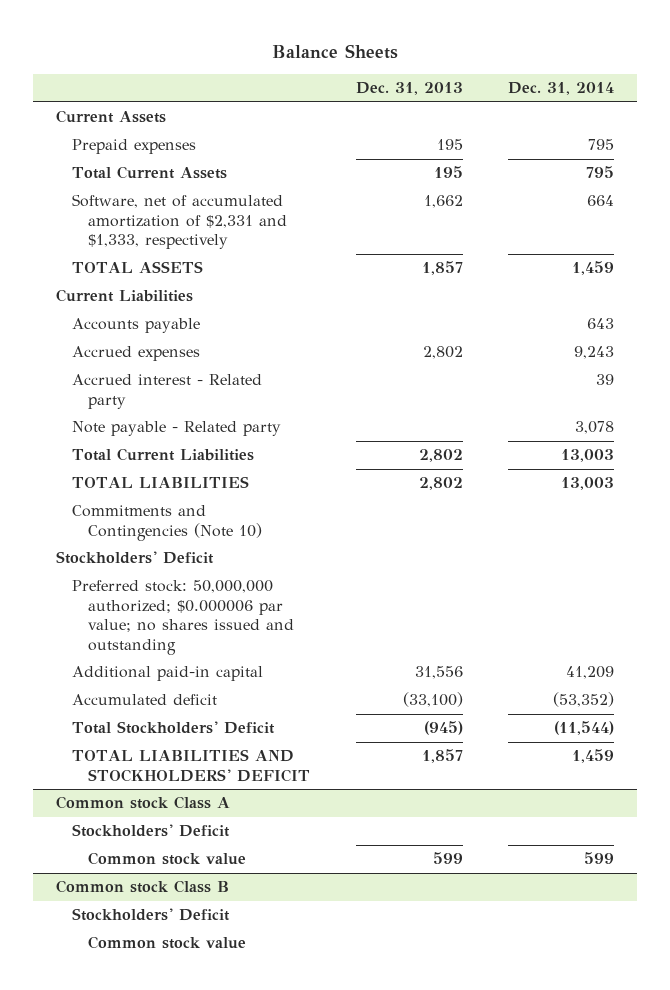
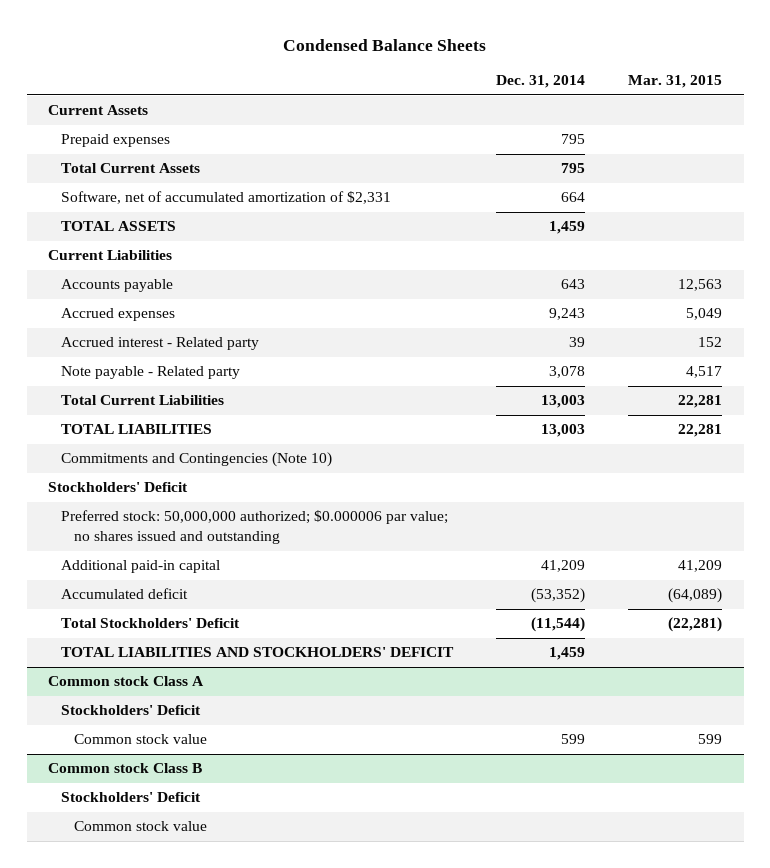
[271,43,398,59] Balance Sheets -> [283,38,487,51] Condensed Balance Sheets
[355,82,463,96] Dec. 31, 2013 -> none
none -> [628,75,723,89] Mar. 31, 2015
[71,194,288,250] Software, net of accumulated amortization of $2,331 and $1,333, respectively -> [61,191,392,205] Software, net of accumulated amortization of $2,331

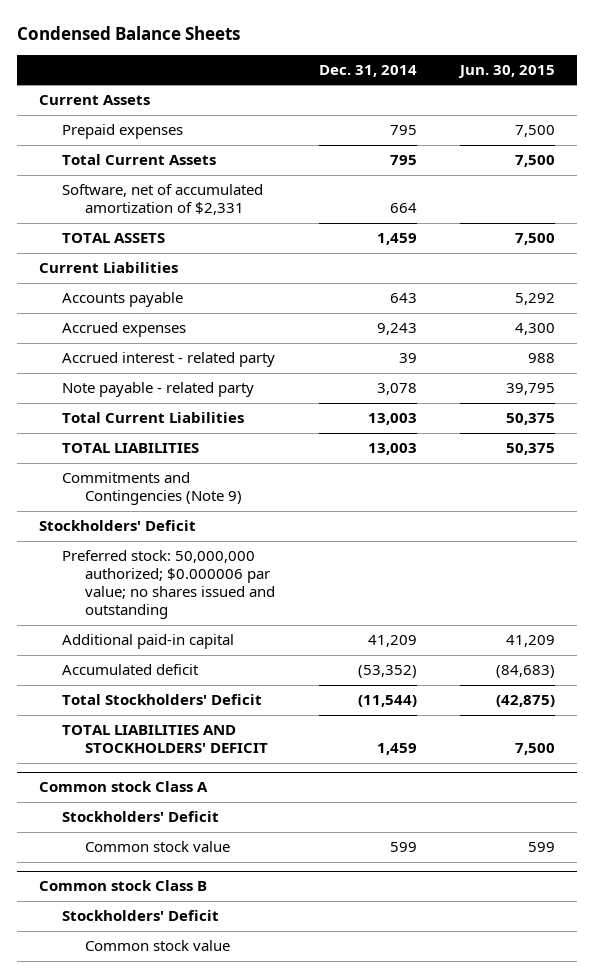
[628,75,723,89] Mar. 31, 2015 -> none
none -> [458,64,556,78] Jun. 30, 2015
[61,337,260,351] Accrued interest - Related party -> [61,352,275,368] Accrued interest - related party
[61,366,241,380] Note payable - Related party -> [61,382,254,398] Note payable - related party
[61,452,333,468] Commitments and Contingencies (Note 10) -> [61,472,243,506] Commitments and Contingencies (Note 9)

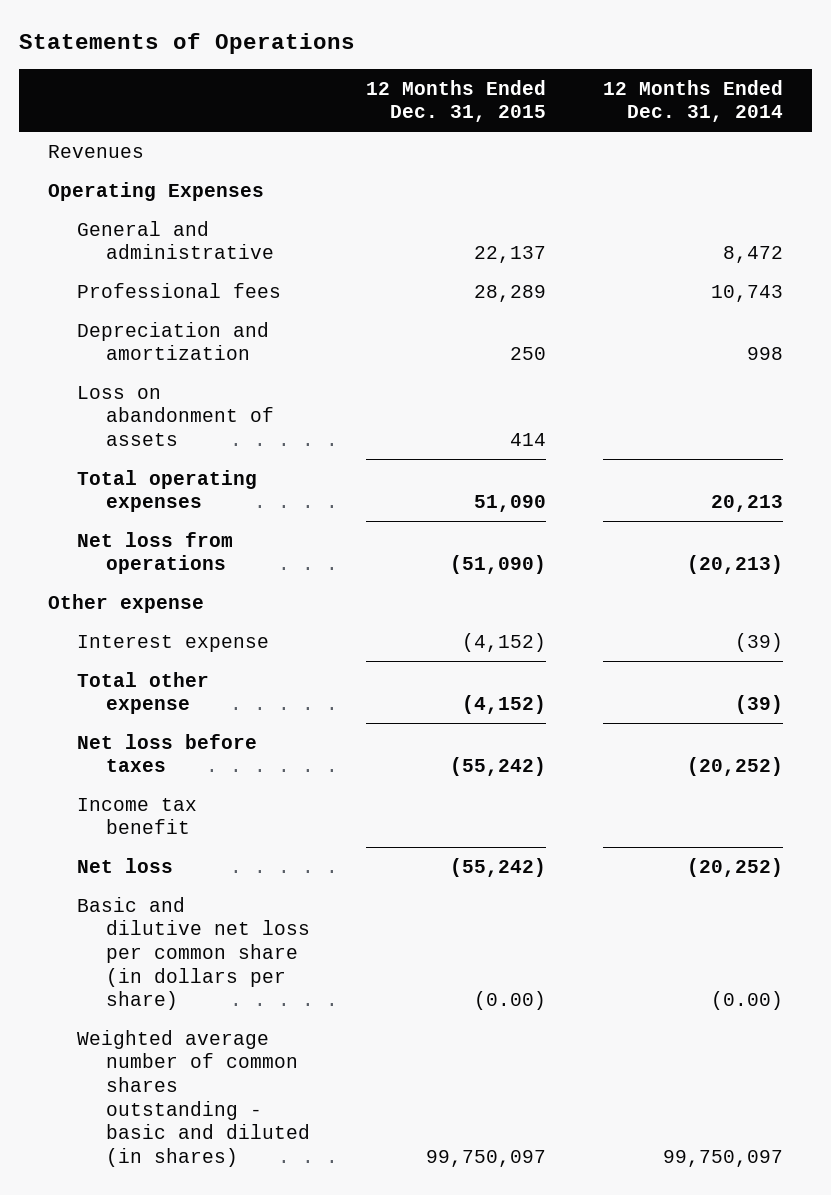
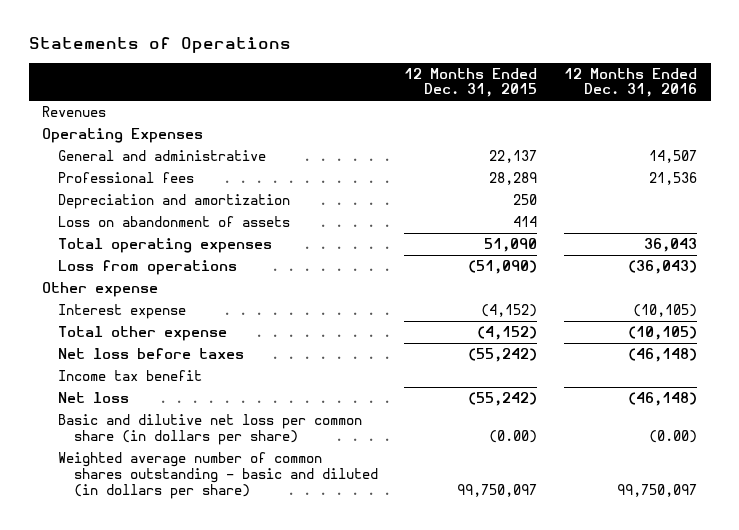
[603,79,784,123] 12 Months Ended Dec. 31, 2014 -> none
none -> [564,67,698,98] 12 Months Ended Dec. 31, 2016
[76,531,233,575] Net loss from operations -> [57,260,237,276] Loss from operations
[76,1029,310,1167] Weighted average number of common shares outstanding - basic and diluted (in shares) -> [57,452,378,499] Weighted average number of common shares outstanding - basic and diluted (in dollars per share)

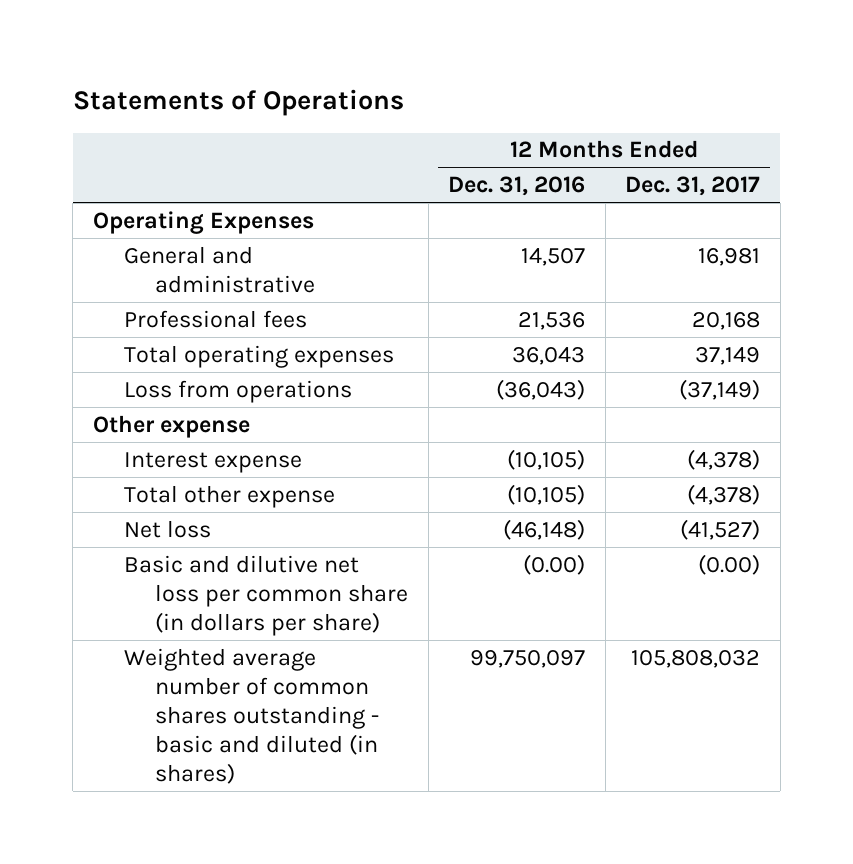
[404,67,538,98] 12 Months Ended Dec. 31, 2015 -> none
none -> [625,176,761,197] Dec. 31, 2017
[42,106,107,118] Revenues -> none
[57,194,290,210] Depreciation and amortization -> none
[57,216,290,228] Loss on abandonment of assets -> none
[57,348,244,360] Net loss before taxes -> none
[57,370,202,382] Income tax benefit -> none
[57,452,378,499] Weighted average number of common shares outstanding - basic and diluted (in dollars per share) -> [124,647,380,784] Weighted average number of common shares outstanding - basic and diluted (in shares)

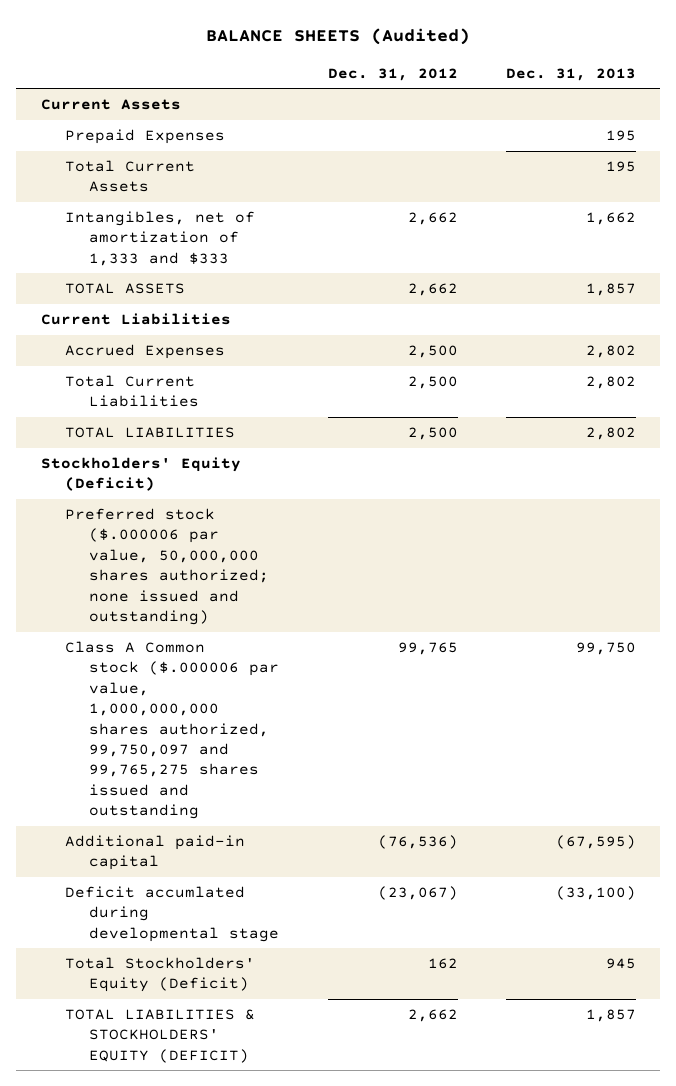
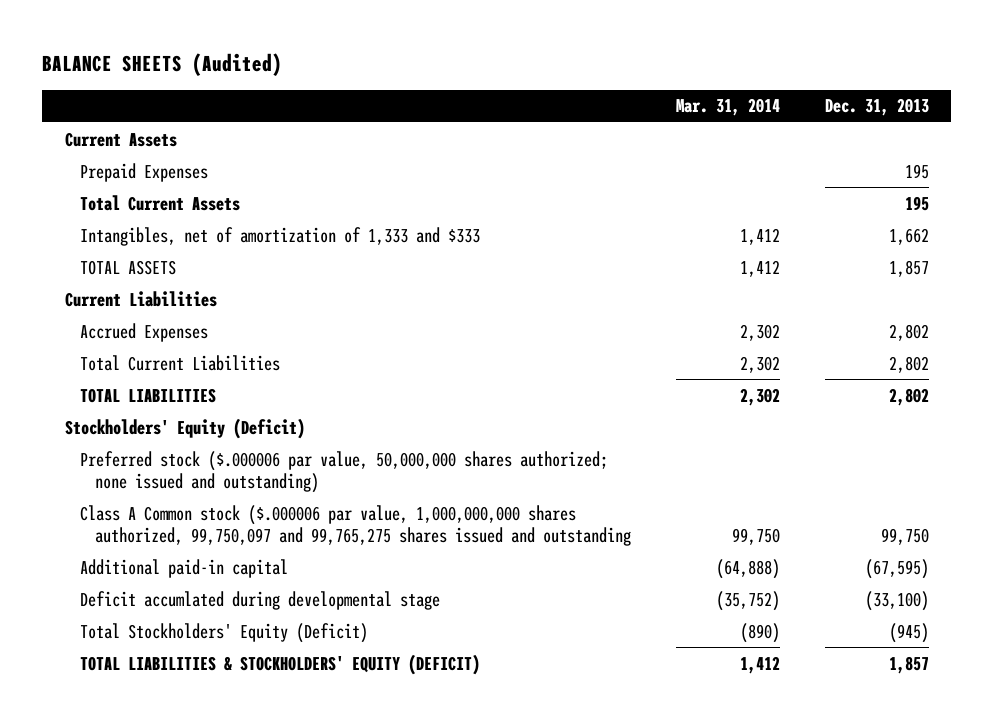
[327,67,458,81] Dec. 31, 2012 -> none
none -> [675,98,780,117] Mar. 31, 2014
[605,958,636,970] 945 -> [888,622,929,643] (945)

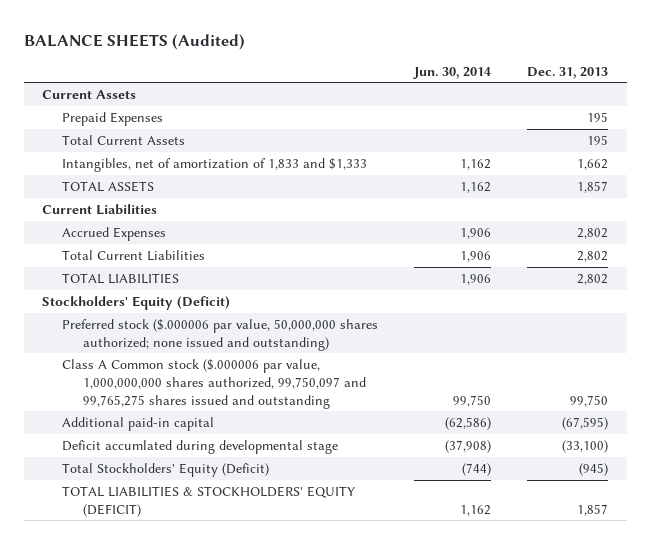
[675,98,780,117] Mar. 31, 2014 -> none
none -> [413,66,492,79] Jun. 30, 2014
[79,226,480,246] Intangibles, net of amortization of 1,333 and $333 -> [62,157,368,172] Intangibles, net of amortization of 1,833 and $1,333

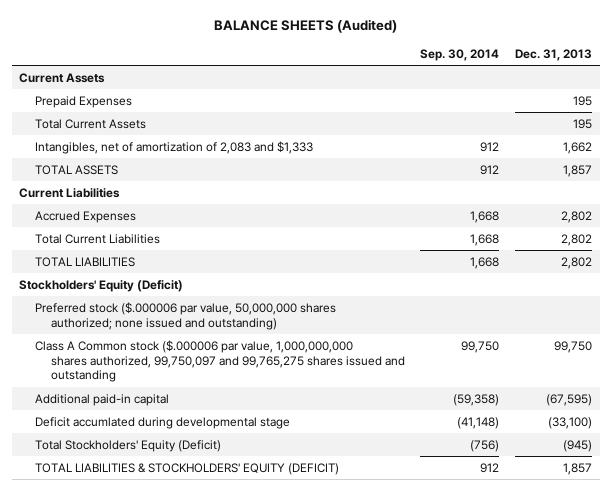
[413,66,492,79] Jun. 30, 2014 -> none
none -> [420,48,500,61] Sep. 30, 2014
[62,157,368,172] Intangibles, net of amortization of 1,833 and $1,333 -> [35,140,314,154] Intangibles, net of amortization of 2,083 and $1,333

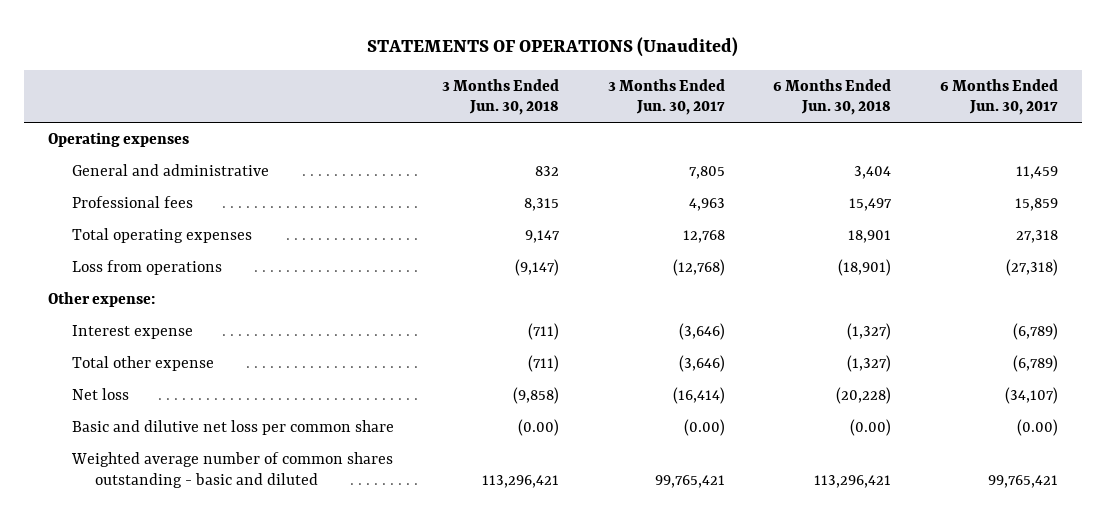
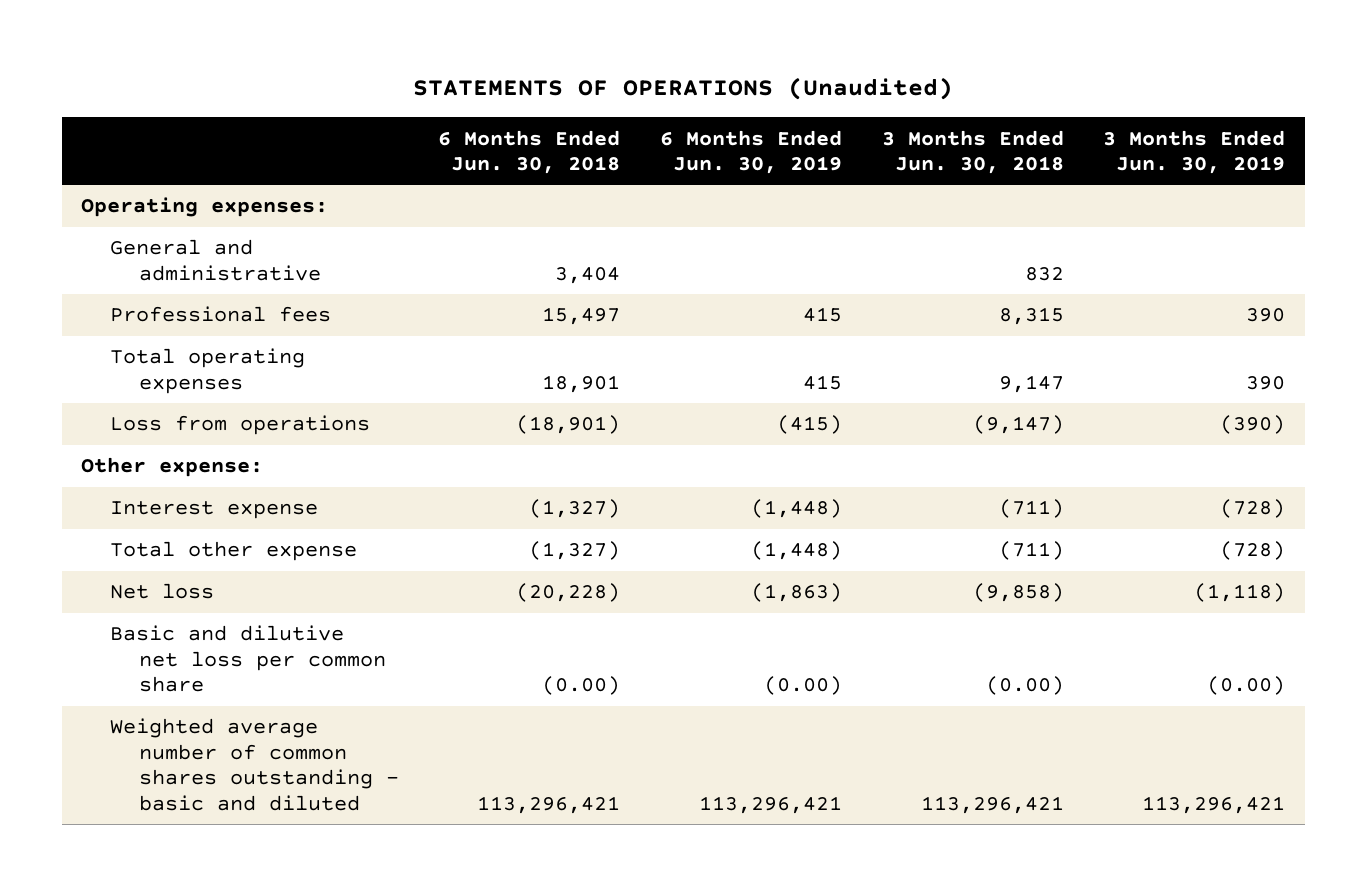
[607,78,725,116] 3 Months Ended Jun. 30, 2017 -> none
[939,78,1058,116] 6 Months Ended Jun. 30, 2017 -> none
none -> [659,129,842,175] 6 Months Ended Jun. 30, 2019
none -> [1103,129,1286,175] 3 Months Ended Jun. 30, 2019
[48,132,190,148] Operating expenses -> [81,197,329,218] Operating expenses:

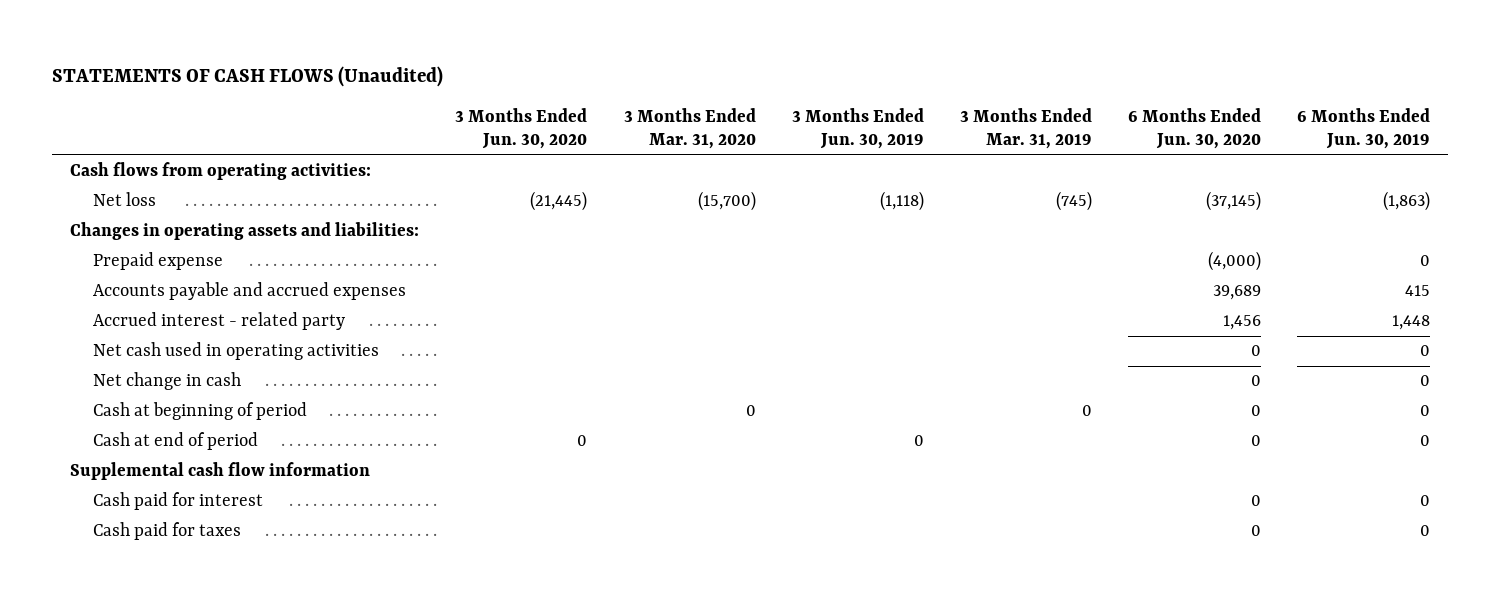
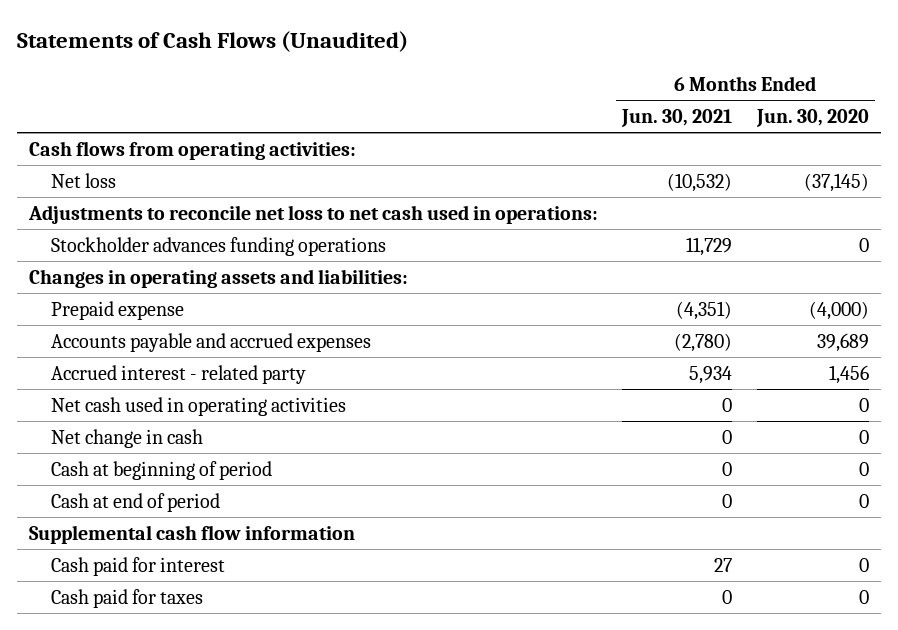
[52,66,444,88] STATEMENTS OF CASH FLOWS (Unaudited) -> [17,30,409,52] Statements of Cash Flows (Unaudited)
[455,107,588,150] 3 Months Ended Jun. 30, 2020 -> none
[623,107,756,150] 3 Months Ended Mar. 31, 2020 -> none
[791,107,924,150] 3 Months Ended Jun. 30, 2019 -> none
[960,107,1093,150] 3 Months Ended Mar. 31, 2019 -> none
[1297,107,1431,150] 6 Months Ended Jun. 30, 2019 -> none
none -> [621,108,733,127] Jun. 30, 2021
none -> [28,204,599,224] Adjustments to reconcile net loss to net cash used in operations:
none -> [51,236,387,256] Stockholder advances funding operations

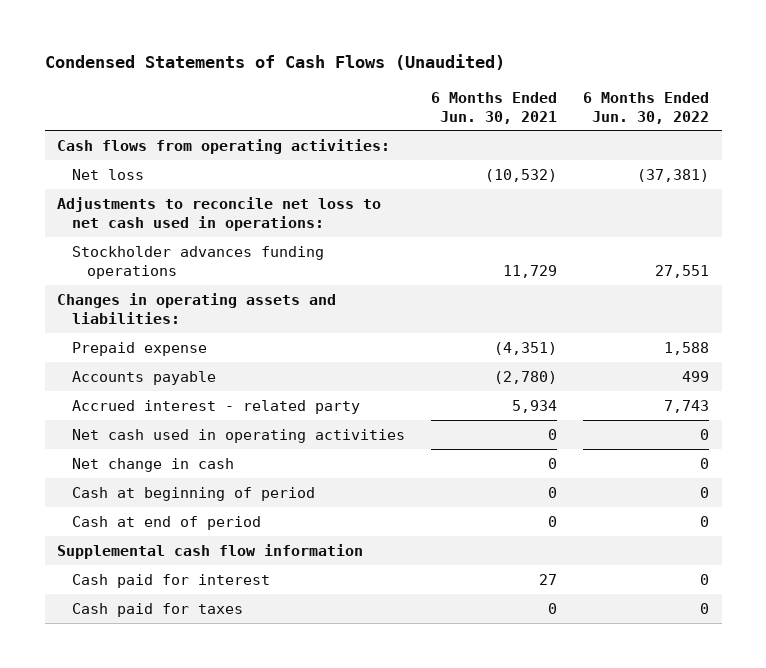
[17,30,409,52] Statements of Cash Flows (Unaudited) -> [44,53,505,70] Condensed Statements of Cash Flows (Unaudited)
[755,108,869,127] Jun. 30, 2020 -> none
none -> [582,91,709,124] 6 Months Ended Jun. 30, 2022
[51,332,372,352] Accounts payable and accrued expenses -> [72,370,217,385] Accounts payable

